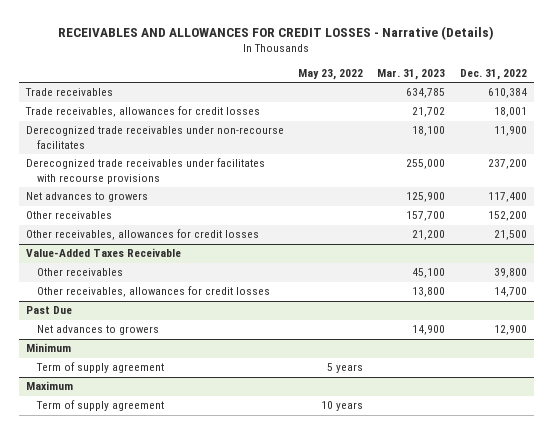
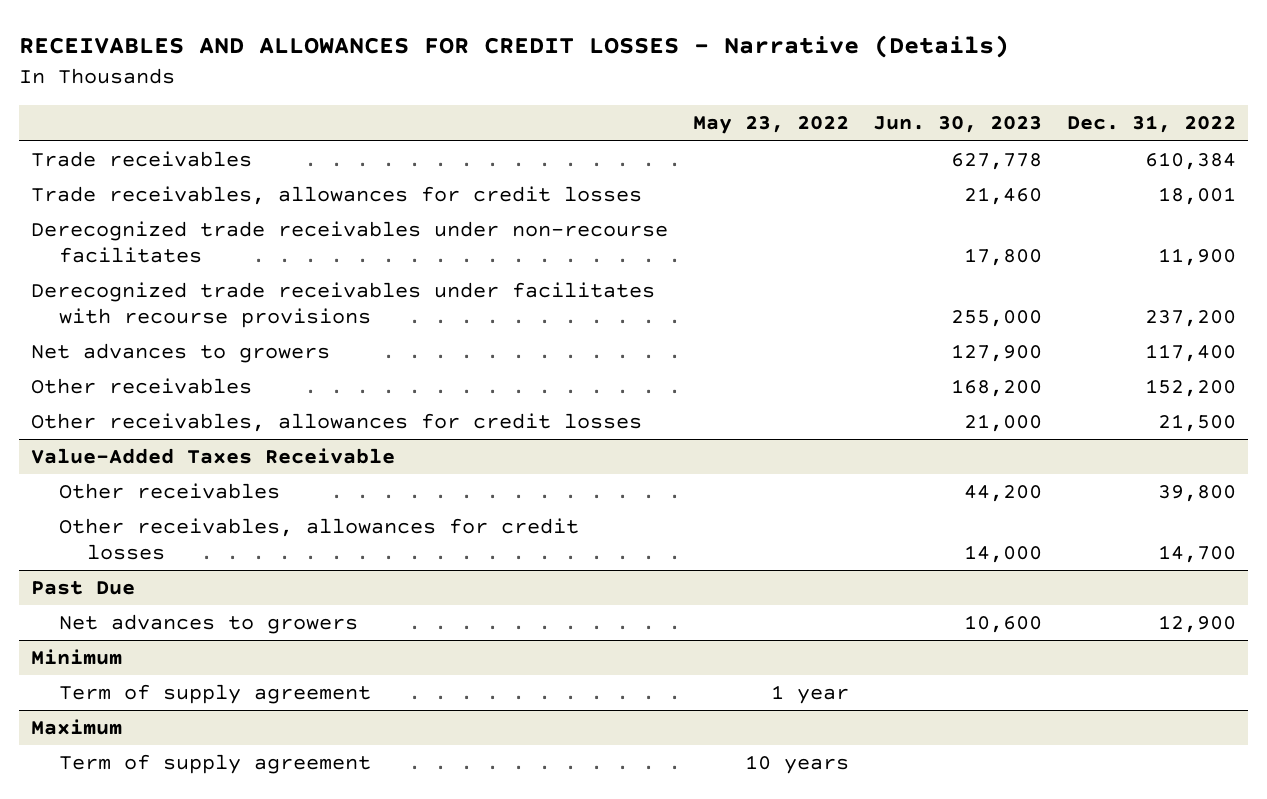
[377,69,446,81] Mar. 31, 2023 -> none
none -> [873,116,1043,134] Jun. 30, 2023
[327,363,364,374] 5 years -> [770,685,849,705] 1 year

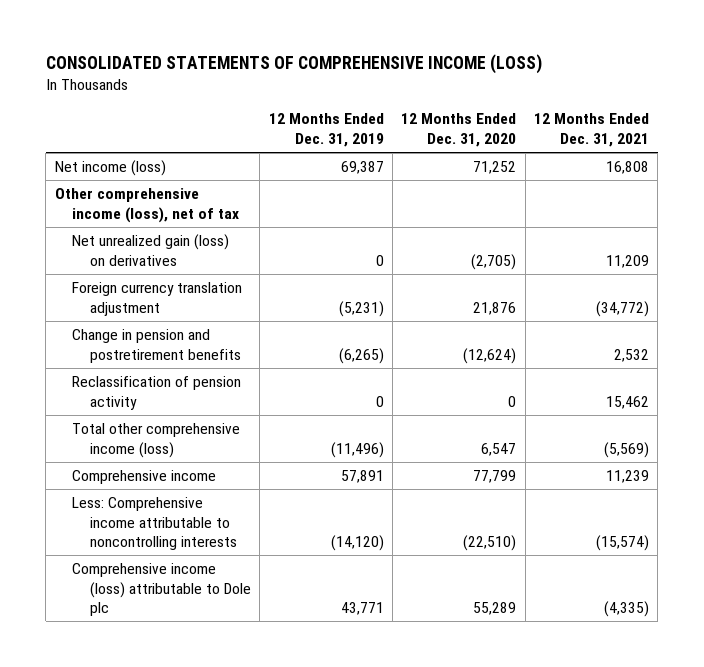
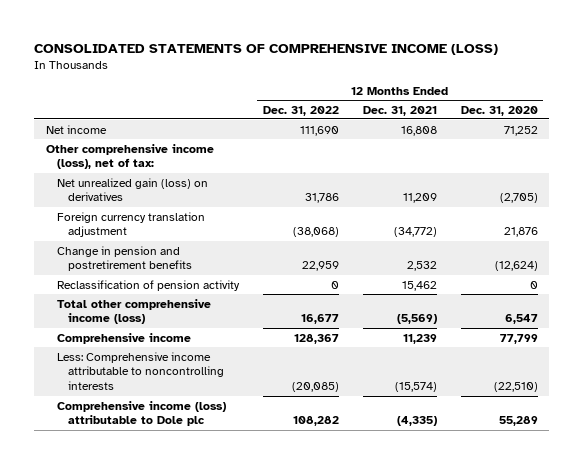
[268,113,384,147] 12 Months Ended Dec. 31, 2019 -> none
none -> [262,105,339,116] Dec. 31, 2022
[54,159,166,176] Net income (loss) -> [45,124,107,134] Net income
[54,187,240,223] Other comprehensive income (loss), net of tax -> [45,143,214,170] Other comprehensive income (loss), net of tax:

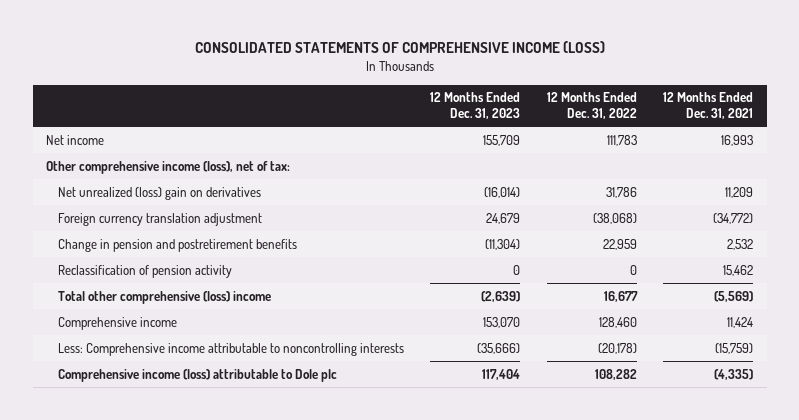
[460,105,538,116] Dec. 31, 2020 -> none
none -> [430,92,521,120] 12 Months Ended Dec. 31, 2023
[299,125,339,136] 111,690 -> [606,134,637,146] 111,783
[400,125,437,136] 16,808 -> [721,134,754,146] 16,993
[57,177,209,202] Net unrealized gain (loss) on derivatives -> [57,186,261,200] Net unrealized (loss) gain on derivatives
[57,298,212,325] Total other comprehensive income (loss) -> [57,290,271,304] Total other comprehensive (loss) income
[293,333,339,344] 128,367 -> [598,316,637,328] 128,460
[402,333,437,344] 11,239 -> [727,316,754,328] 11,424
[291,382,339,393] (20,085) -> [597,342,637,354] (20,178)
[394,382,437,393] (15,574) -> [715,342,754,354] (15,759)

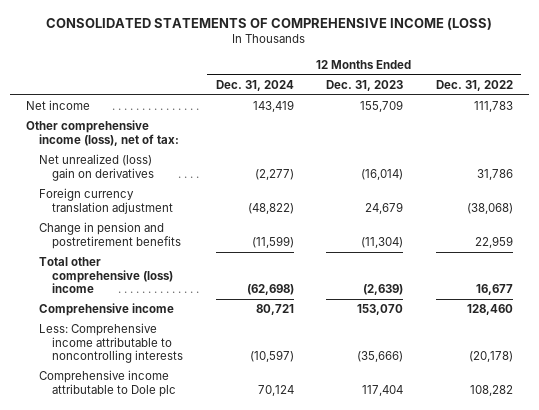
[663,92,754,120] 12 Months Ended Dec. 31, 2021 -> none
none -> [215,79,294,91] Dec. 31, 2024
[57,264,232,278] Reclassification of pension activity -> none
[57,368,337,382] Comprehensive income (loss) attributable to Dole plc -> [39,370,177,397] Comprehensive income attributable to Dole plc

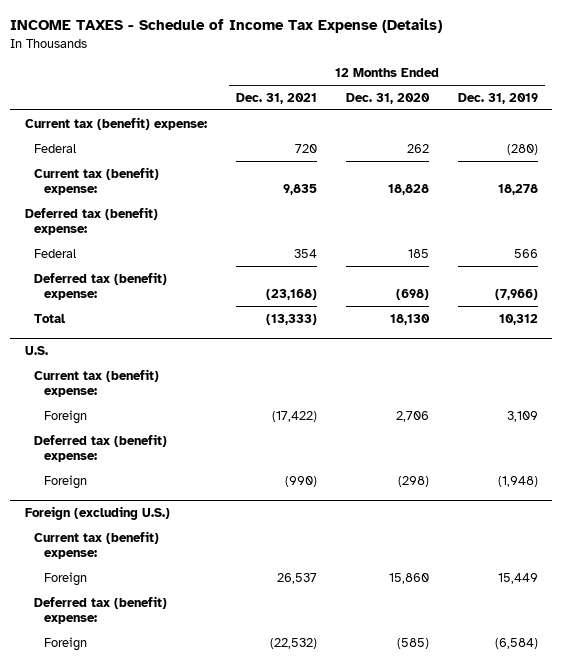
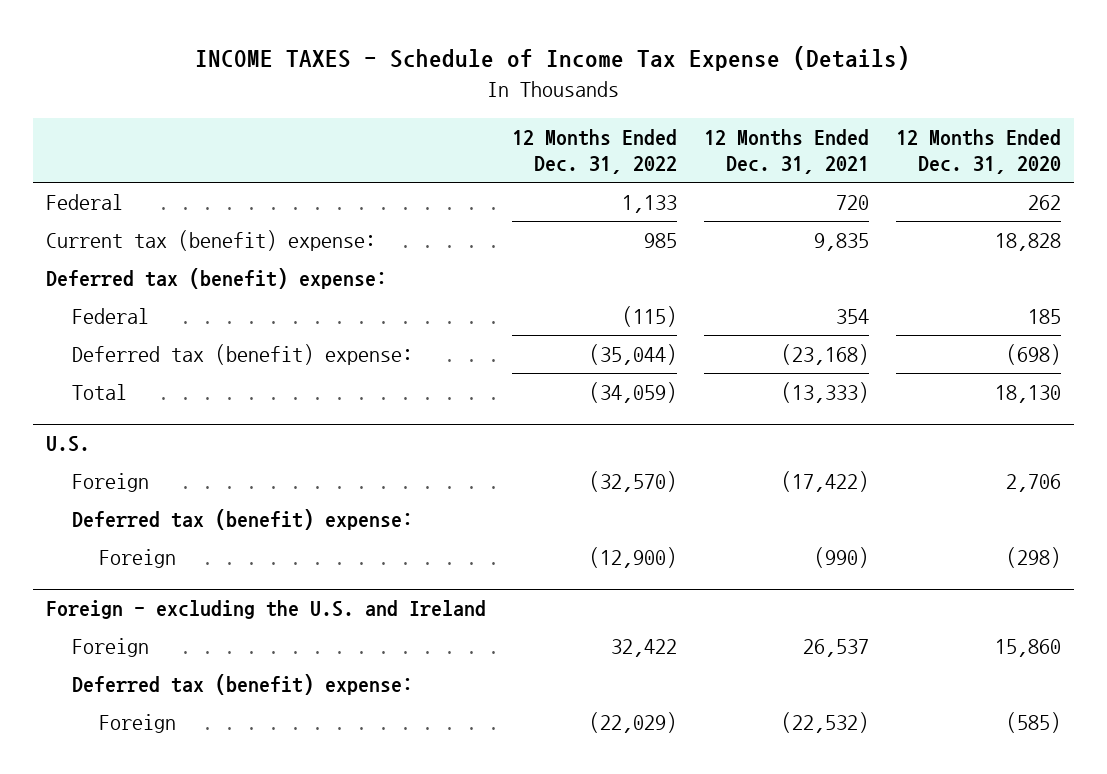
[457,93,538,105] Dec. 31, 2019 -> none
none -> [512,128,678,174] 12 Months Ended Dec. 31, 2022
[24,116,207,130] Current tax (benefit) expense: -> none
[34,368,160,398] Current tax (benefit) expense: -> none
[34,530,160,560] Current tax (benefit) expense: -> none
[24,506,170,521] Foreign (excluding U.S.) -> [45,600,486,620] Foreign - excluding the U.S. and Ireland

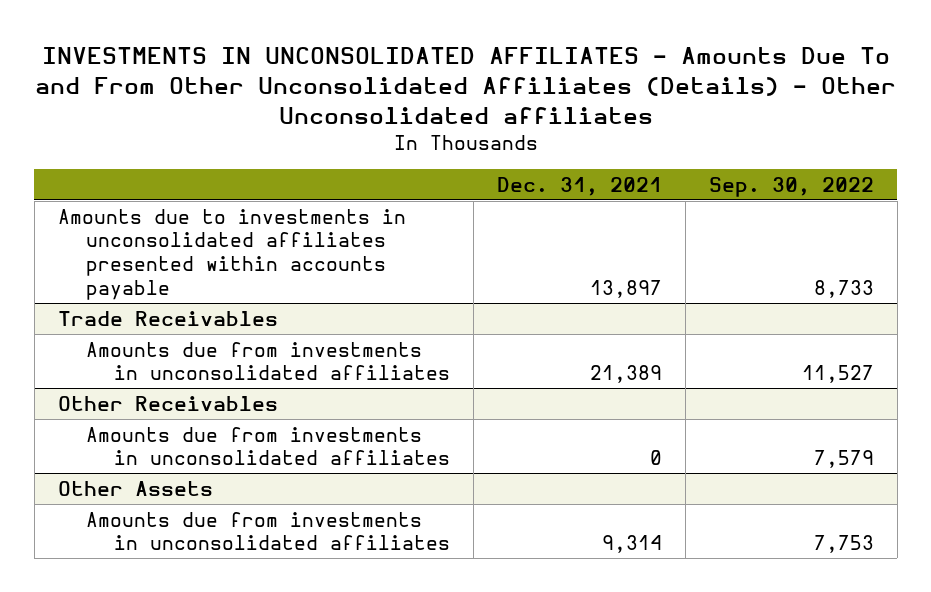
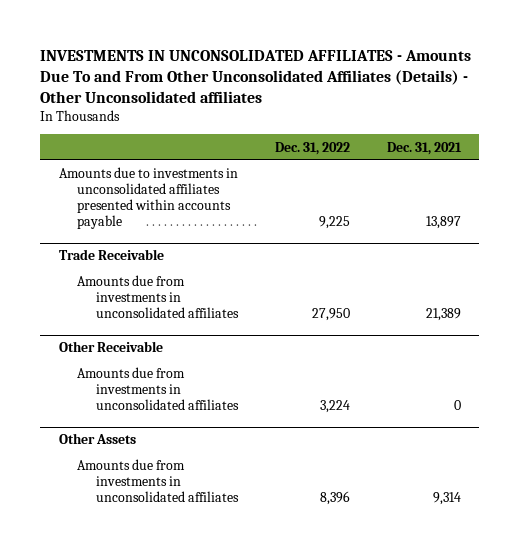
[708,176,874,197] Sep. 30, 2022 -> none
none -> [275,141,351,155] Dec. 31, 2022
[57,310,278,326] Trade Receivables -> [58,249,164,261] Trade Receivable
[57,395,278,411] Other Receivables -> [58,341,163,353] Other Receivable

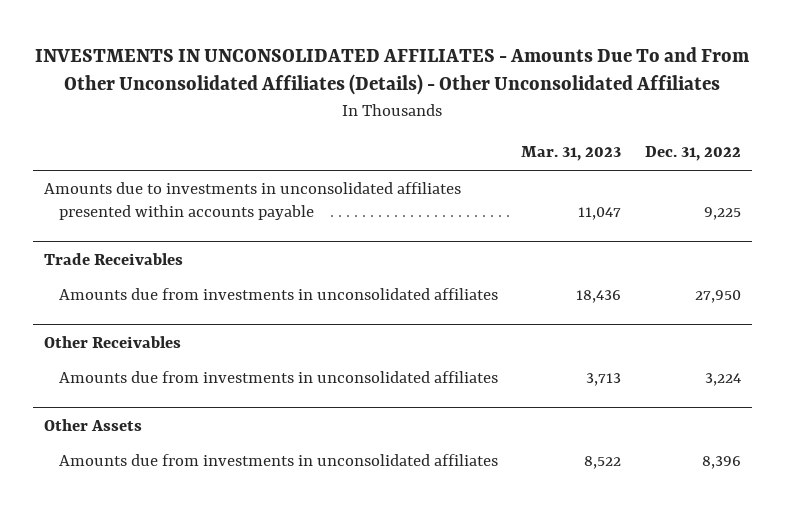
[40,49,472,103] INVESTMENTS IN UNCONSOLIDATED AFFILIATES - Amounts Due To and From Other Unconsolidated Affiliates (Details) - Other Unconsolidated affiliates -> [35,46,751,96] INVESTMENTS IN UNCONSOLIDATED AFFILIATES - Amounts Due To and From Other Unconsolidated Affiliates (Details) - Other Unconsolidated Affiliates
[386,141,462,155] Dec. 31, 2021 -> none
none -> [521,146,622,162] Mar. 31, 2023
[58,249,164,261] Trade Receivable -> [44,252,184,265] Trade Receivables
[58,341,163,353] Other Receivable -> [44,335,182,348] Other Receivables

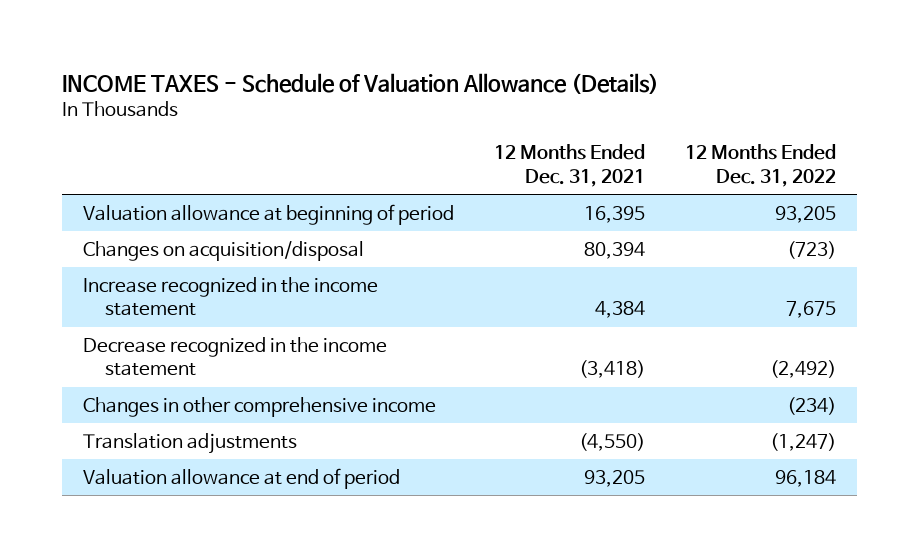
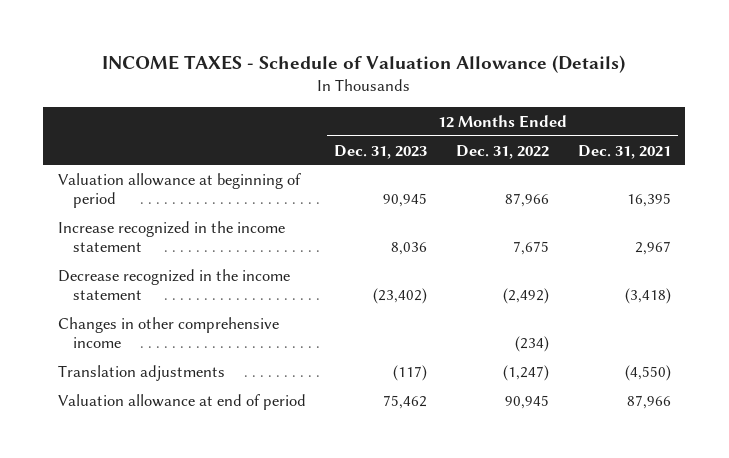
none -> [334,144,428,159] Dec. 31, 2023
[82,240,364,261] Changes on acquisition/disposal -> none
[775,205,837,223] 93,205 -> [505,193,550,208] 87,966
[594,301,645,319] 4,384 -> [634,241,671,256] 2,967
[583,469,645,487] 93,205 -> [626,394,671,409] 87,966
[775,469,837,487] 96,184 -> [505,394,550,409] 90,945

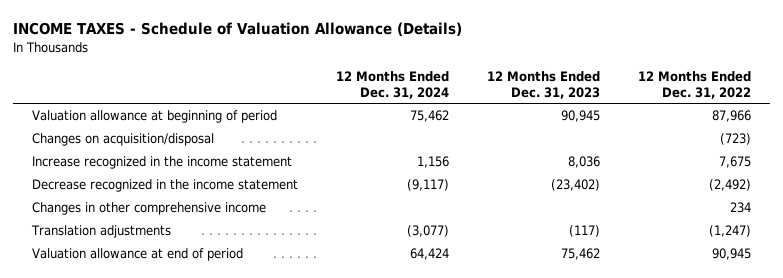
[577,144,671,159] Dec. 31, 2021 -> none
none -> [336,71,450,99] 12 Months Ended Dec. 31, 2024
none -> [32,133,215,147] Changes on acquisition/disposal
[515,336,550,353] (234) -> [730,202,752,214] 234

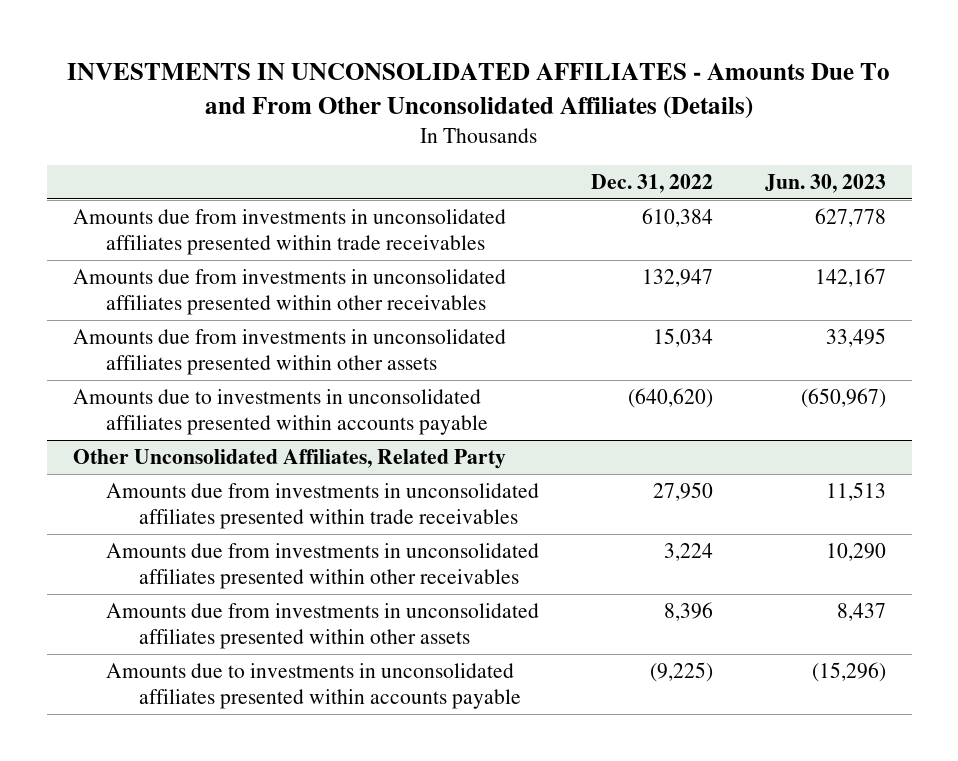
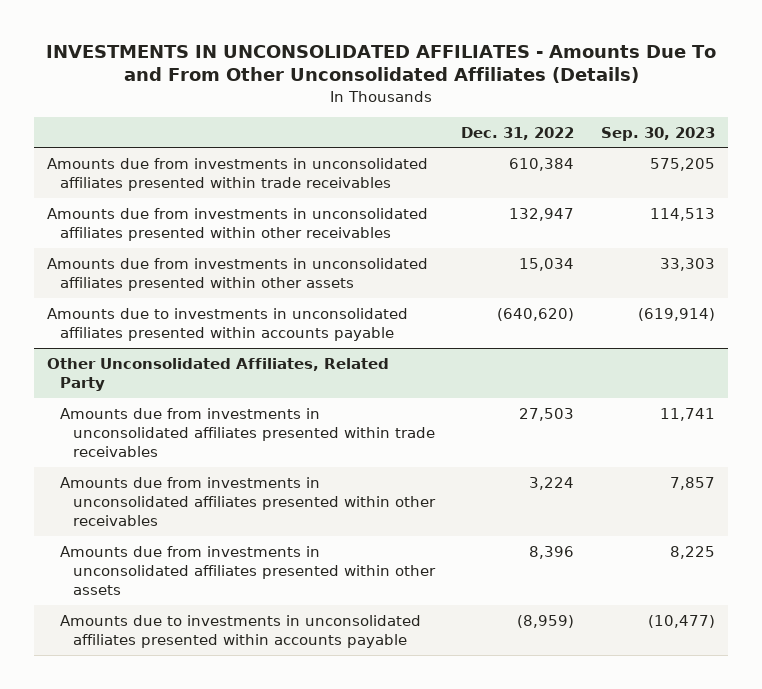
[764,173,886,193] Jun. 30, 2023 -> none
none -> [600,126,715,141] Sep. 30, 2023
[652,481,713,501] 27,950 -> [519,407,575,421] 27,503
[649,661,713,682] (9,225) -> [517,614,575,628] (8,959)

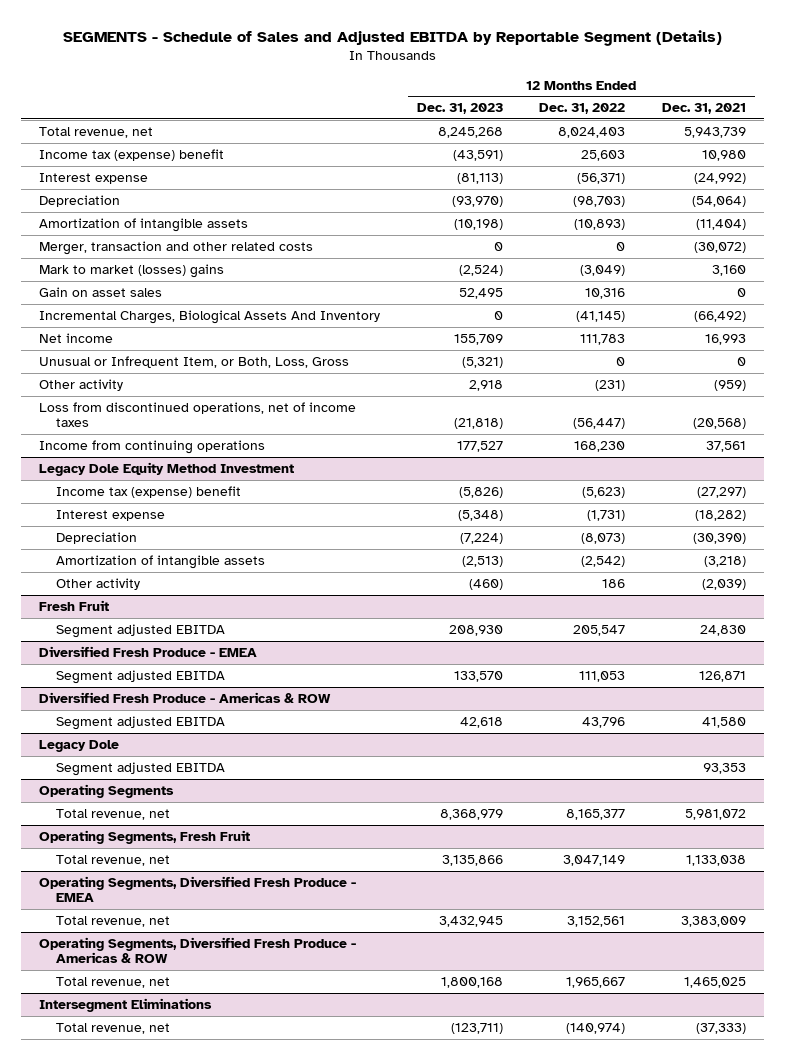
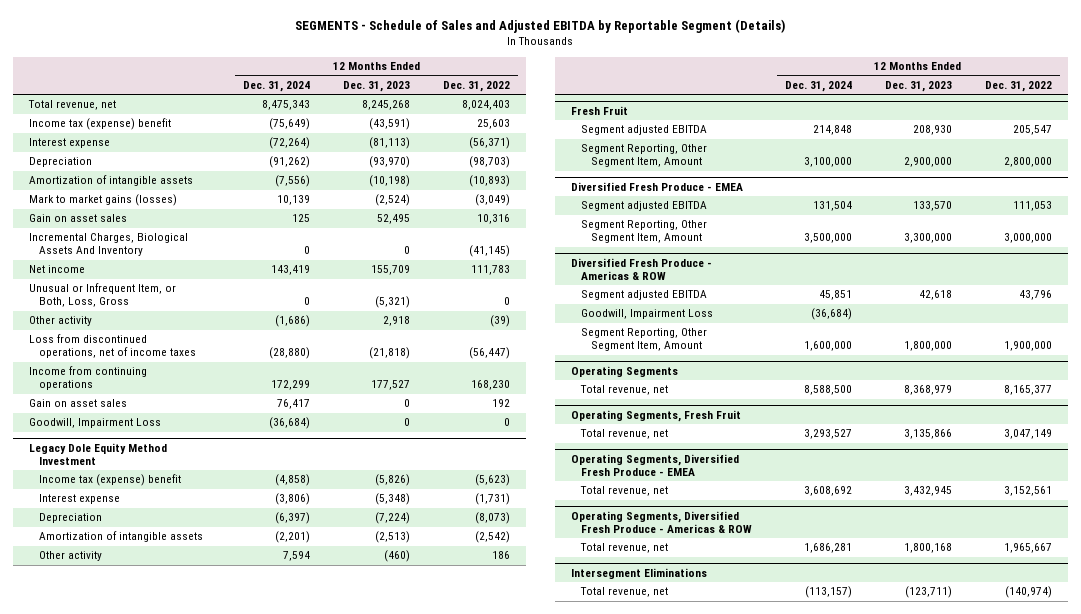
[662,103,747,115] Dec. 31, 2021 -> none
none -> [243,80,311,92] Dec. 31, 2024
[39,240,314,255] Merger, transaction and other related costs -> none
[39,263,225,278] Mark to market (losses) gains -> [29,194,178,207] Mark to market gains (losses)
[595,379,626,391] (231) -> [489,315,510,328] (39)
none -> [29,399,128,408] Gain on asset sales
none -> [29,418,162,429] Goodwill, Impairment Loss
none -> [581,144,708,168] Segment Reporting, Other Segment Item, Amount
none -> [581,220,708,244] Segment Reporting, Other Segment Item, Amount
[39,739,120,752] Legacy Dole -> none
[56,761,226,776] Segment adjusted EBITDA -> none
none -> [581,309,714,320] Goodwill, Impairment Loss
none -> [581,328,708,352] Segment Reporting, Other Segment Item, Amount

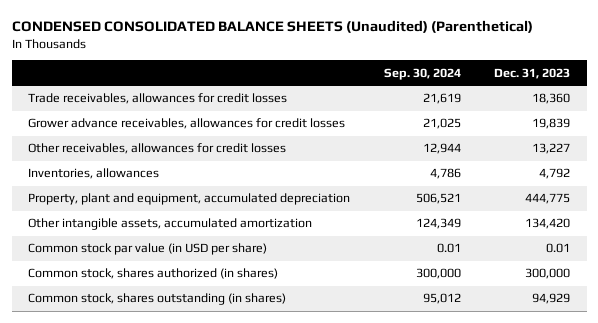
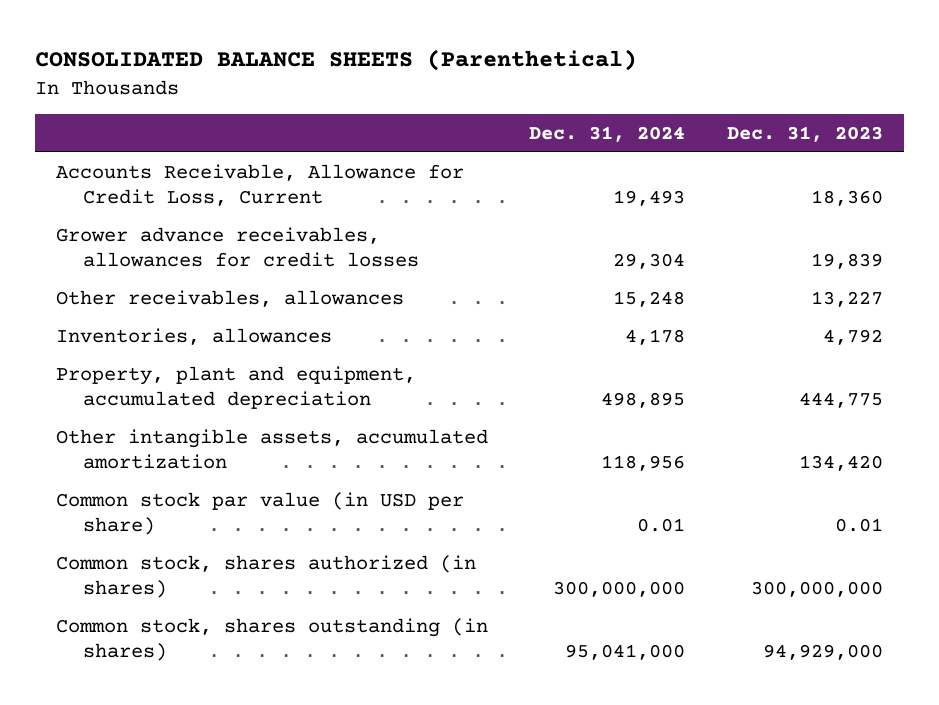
[11,20,533,34] CONDENSED CONSOLIDATED BALANCE SHEETS (Unaudited) (Parenthetical) -> [34,49,637,72] CONSOLIDATED BALANCE SHEETS (Parenthetical)
[383,67,461,80] Sep. 30, 2024 -> none
none -> [529,125,686,142] Dec. 31, 2024
[28,93,288,105] Trade receivables, allowances for credit losses -> [55,163,464,207] Accounts Receivable, Allowance for Credit Loss, Current
[28,143,287,155] Other receivables, allowances for credit losses -> [55,289,404,307] Other receivables, allowances
[525,268,571,280] 300,000 -> [750,581,883,598] 300,000,000
[532,293,571,305] 94,929 -> [762,644,883,661] 94,929,000

